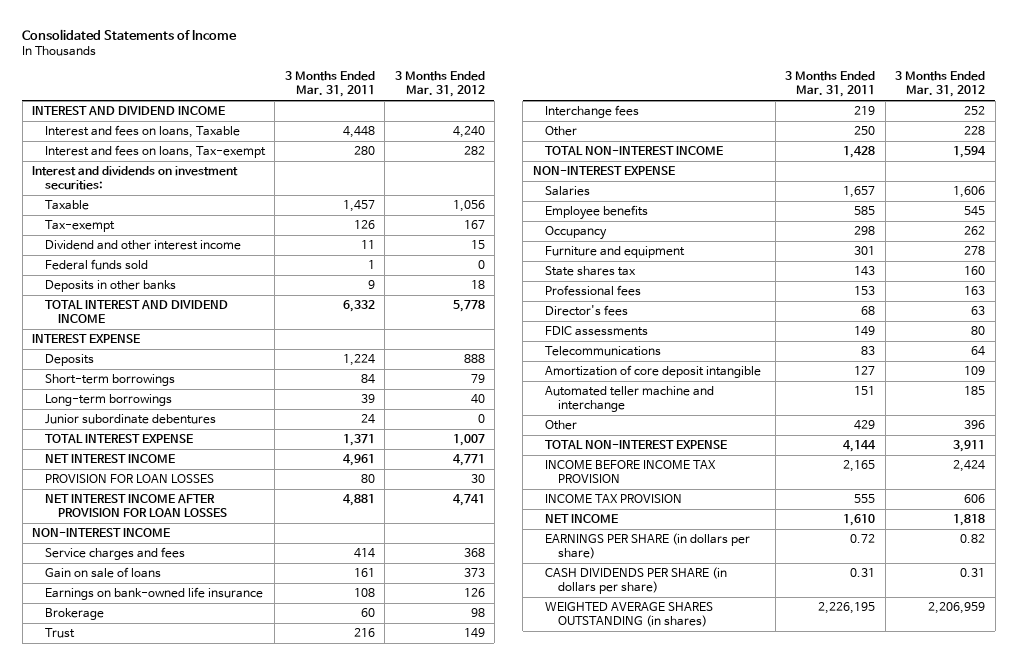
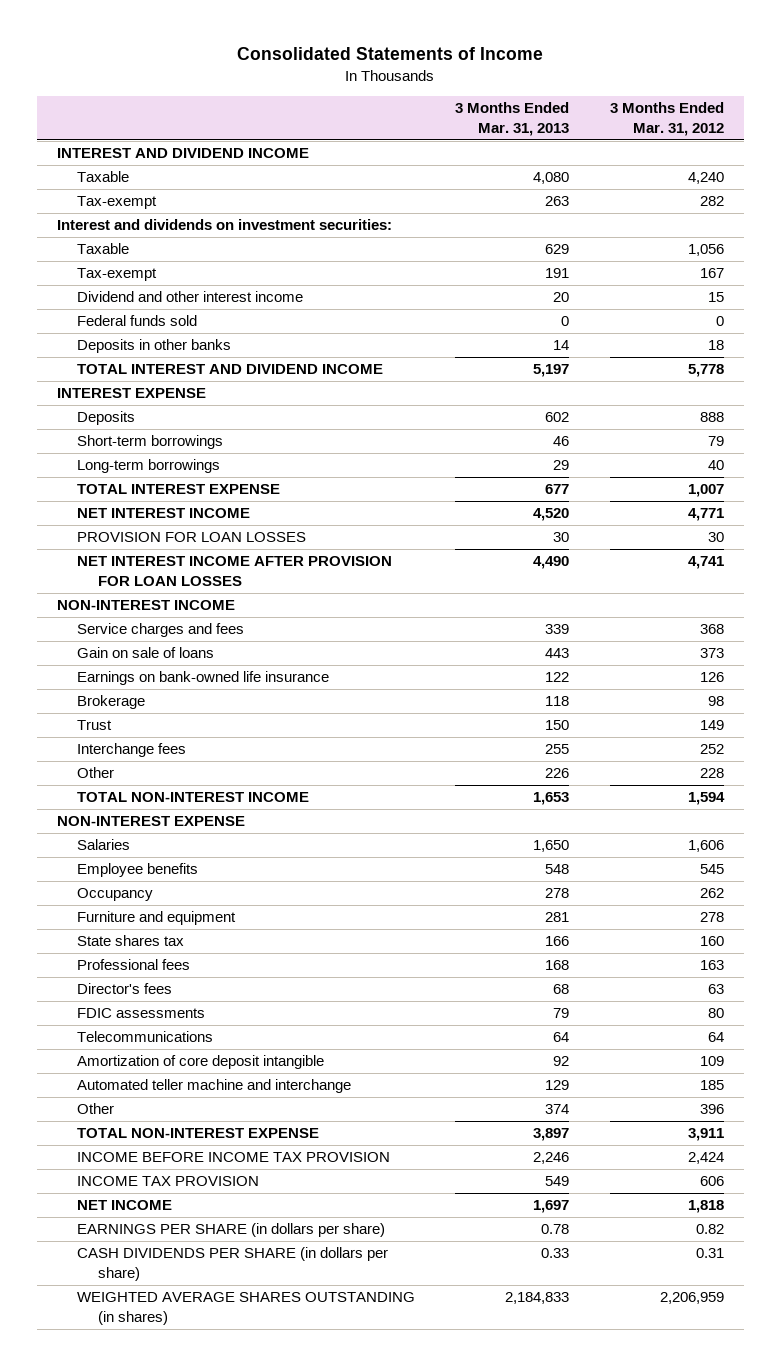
[284,71,375,98] 3 Months Ended Mar. 31, 2011 -> none
none -> [455,102,570,136] 3 Months Ended Mar. 31, 2013
[44,125,240,139] Interest and fees on loans, Taxable -> [77,171,130,183] Taxable
[44,145,266,159] Interest and fees on loans, Tax-exempt -> [77,196,158,210] Tax-exempt
[44,414,216,425] Junior subordinate debentures -> none

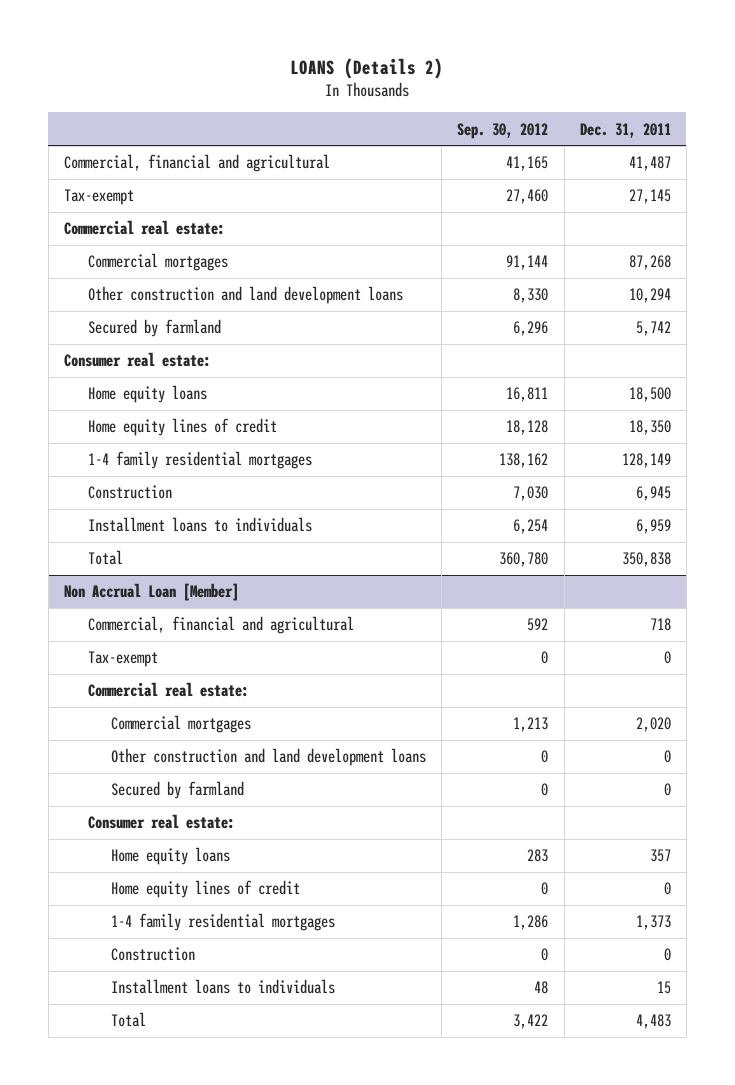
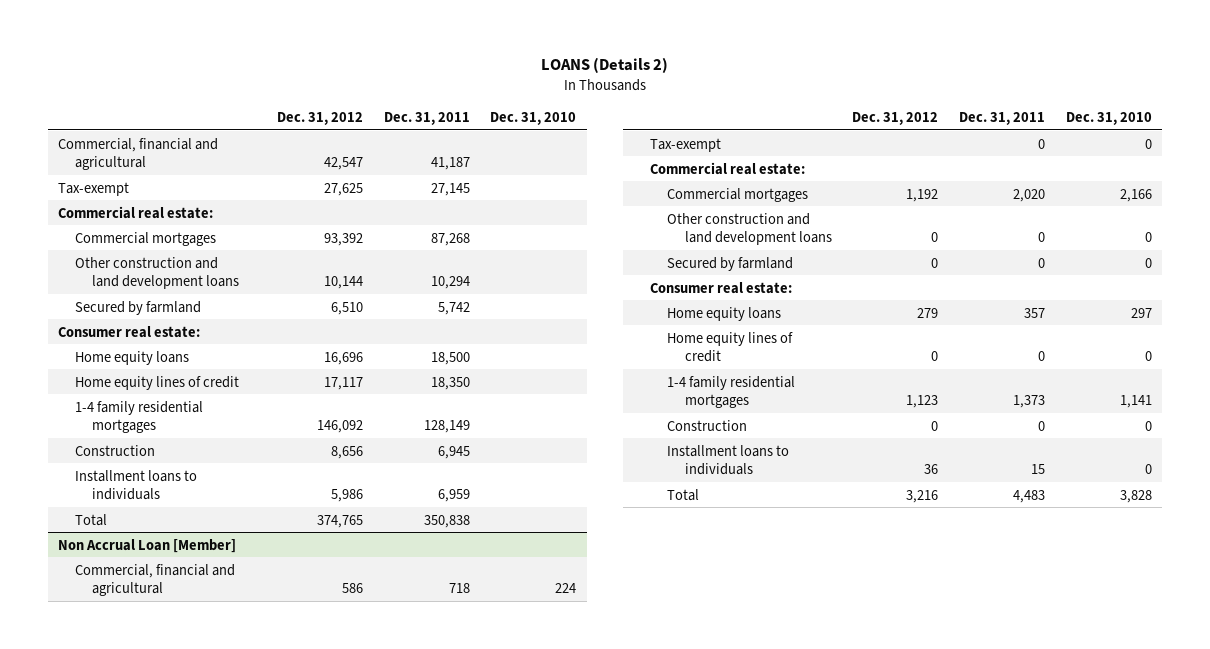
[457,122,549,139] Sep. 30, 2012 -> none
none -> [277,111,364,125] Dec. 31, 2012
none -> [490,111,577,125] Dec. 31, 2010
[628,156,671,172] 41,487 -> [430,156,470,170] 41,187

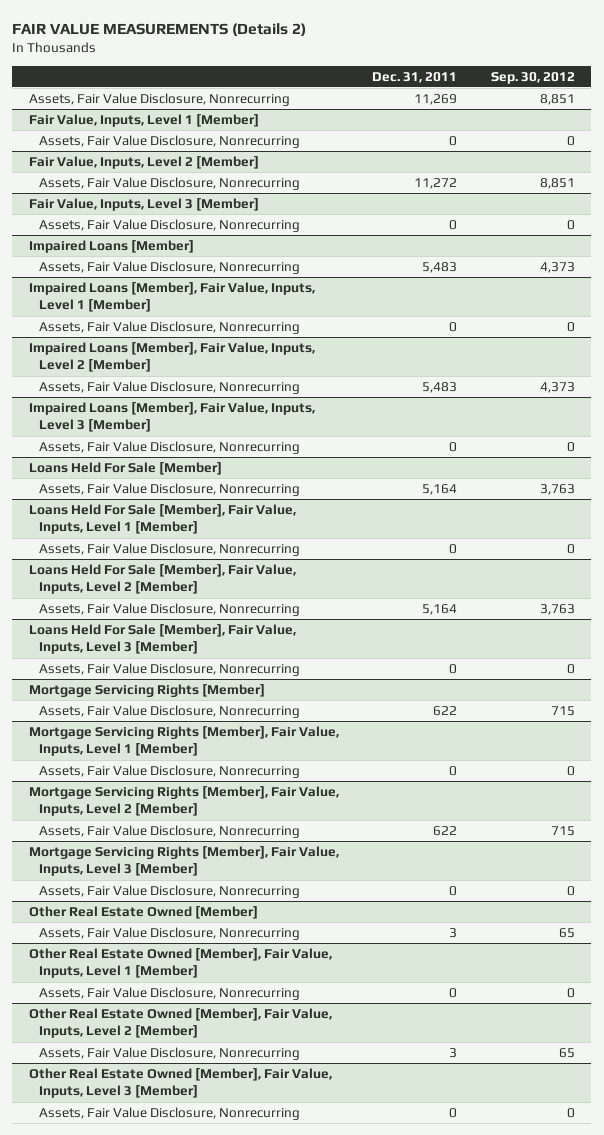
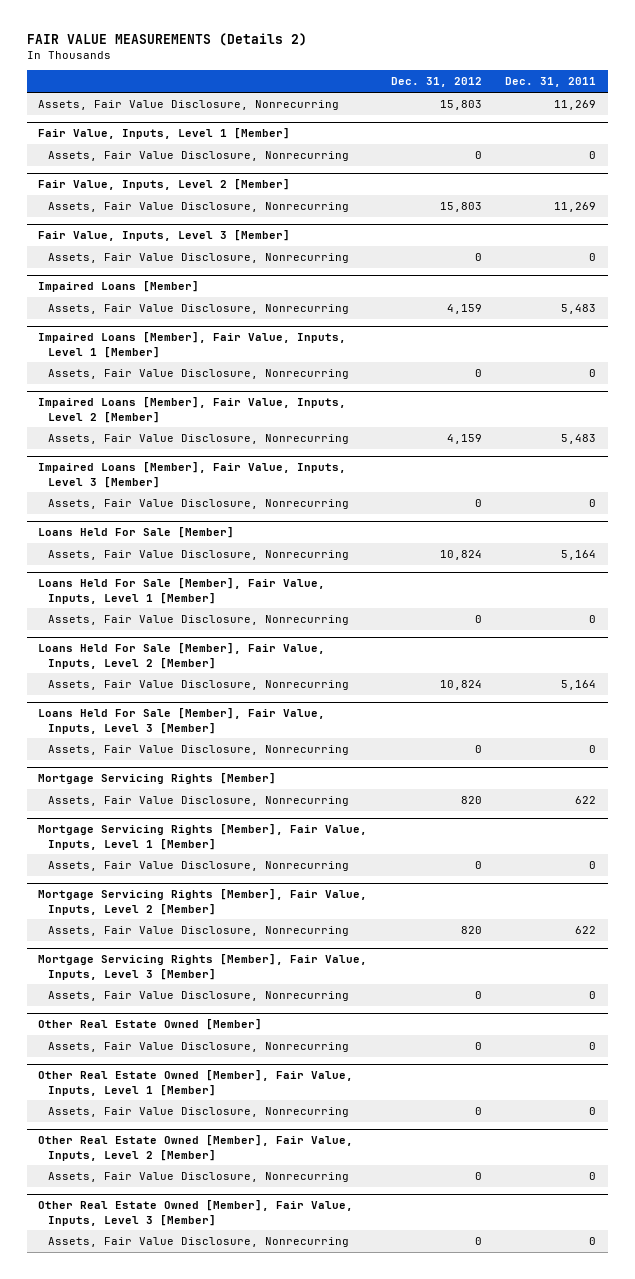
[490,71,575,84] Sep. 30, 2012 -> none
none -> [390,77,482,88] Dec. 31, 2012
[414,178,458,190] 11,272 -> [554,201,597,212] 11,269
[449,928,458,939] 3 -> [589,1041,597,1050] 0
[449,1048,458,1059] 3 -> [589,1171,597,1180] 0

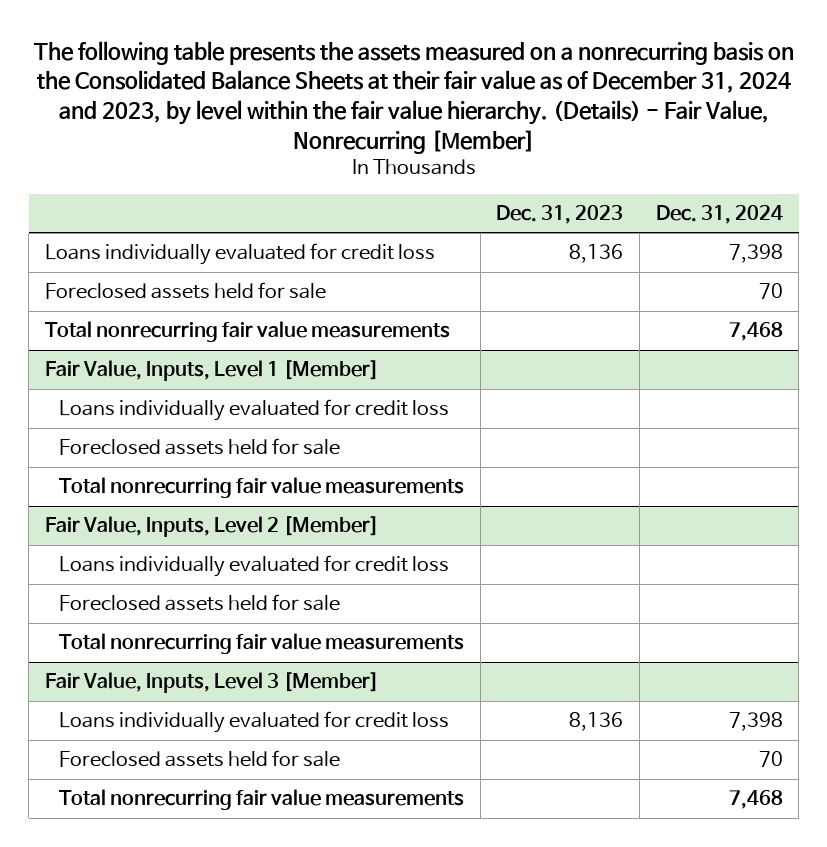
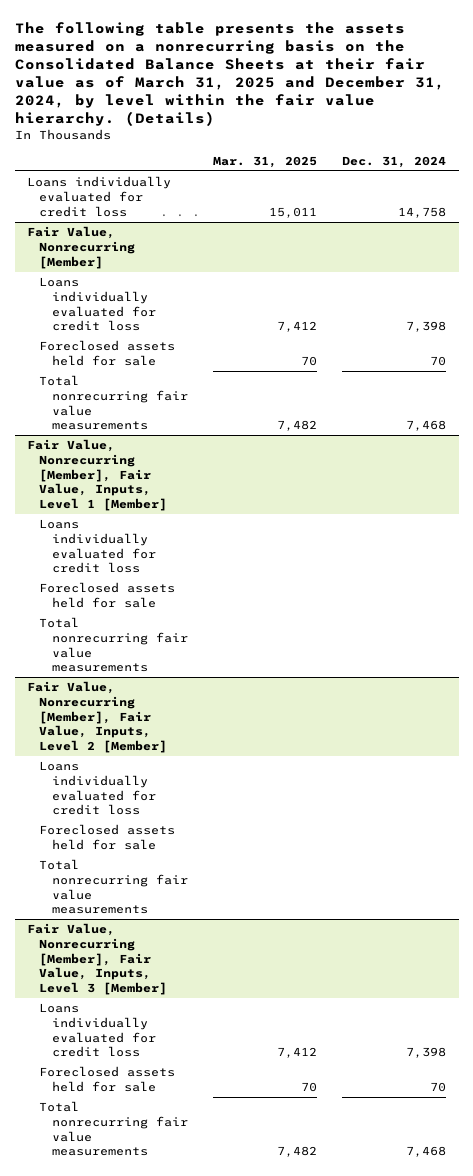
[33,40,794,155] The following table presents the assets measured on a nonrecurring basis on the Consolidated Balance Sheets at their fair value as of December 31, 2024 and 2023, by level within the fair value hierarchy. (Details) - Fair Value, Nonrecurring [Member] -> [14,21,445,127] The following table presents the assets measured on a nonrecurring basis on the Consolidated Balance Sheets at their fair value as of March 31, 2025 and December 31, 2024, by level within the fair value hierarchy. (Details)
[496,204,624,224] Dec. 31, 2023 -> none
none -> [212,155,317,168] Mar. 31, 2025
none -> [27,176,172,217] Loans individually evaluated for credit loss
none -> [27,226,136,269] Fair Value, Nonrecurring [Member]
[44,360,379,382] Fair Value, Inputs, Level 1 [Member] -> [27,439,168,512] Fair Value, Nonrecurring [Member], Fair Value, Inputs, Level 1 [Member]
[44,516,379,538] Fair Value, Inputs, Level 2 [Member] -> [27,681,168,754] Fair Value, Nonrecurring [Member], Fair Value, Inputs, Level 2 [Member]
[44,672,379,694] Fair Value, Inputs, Level 3 [Member] -> [27,923,168,996] Fair Value, Nonrecurring [Member], Fair Value, Inputs, Level 3 [Member]

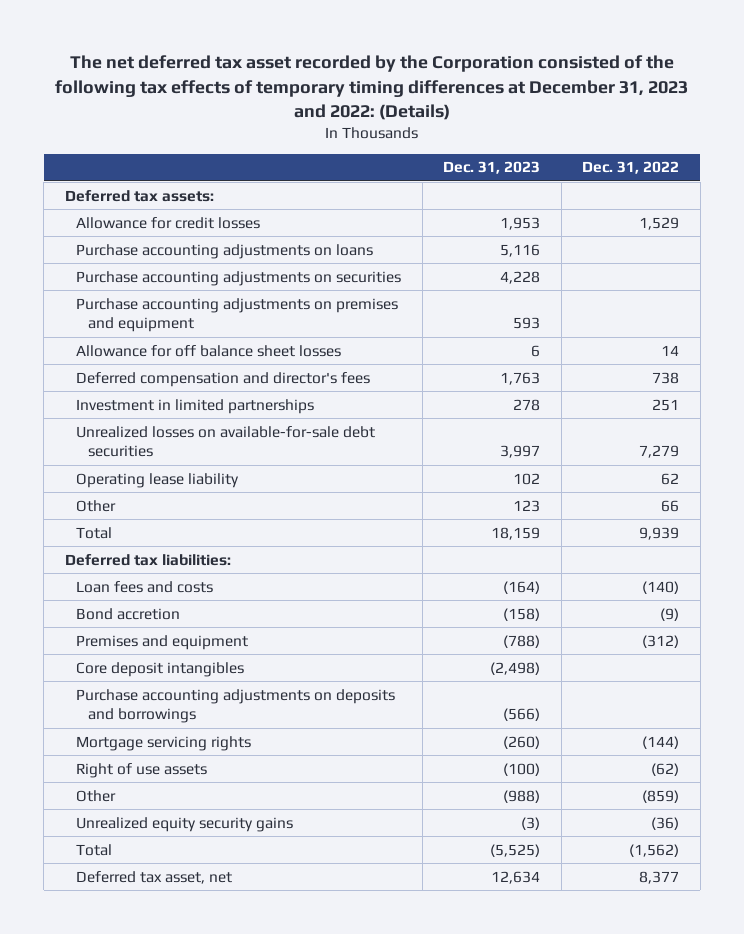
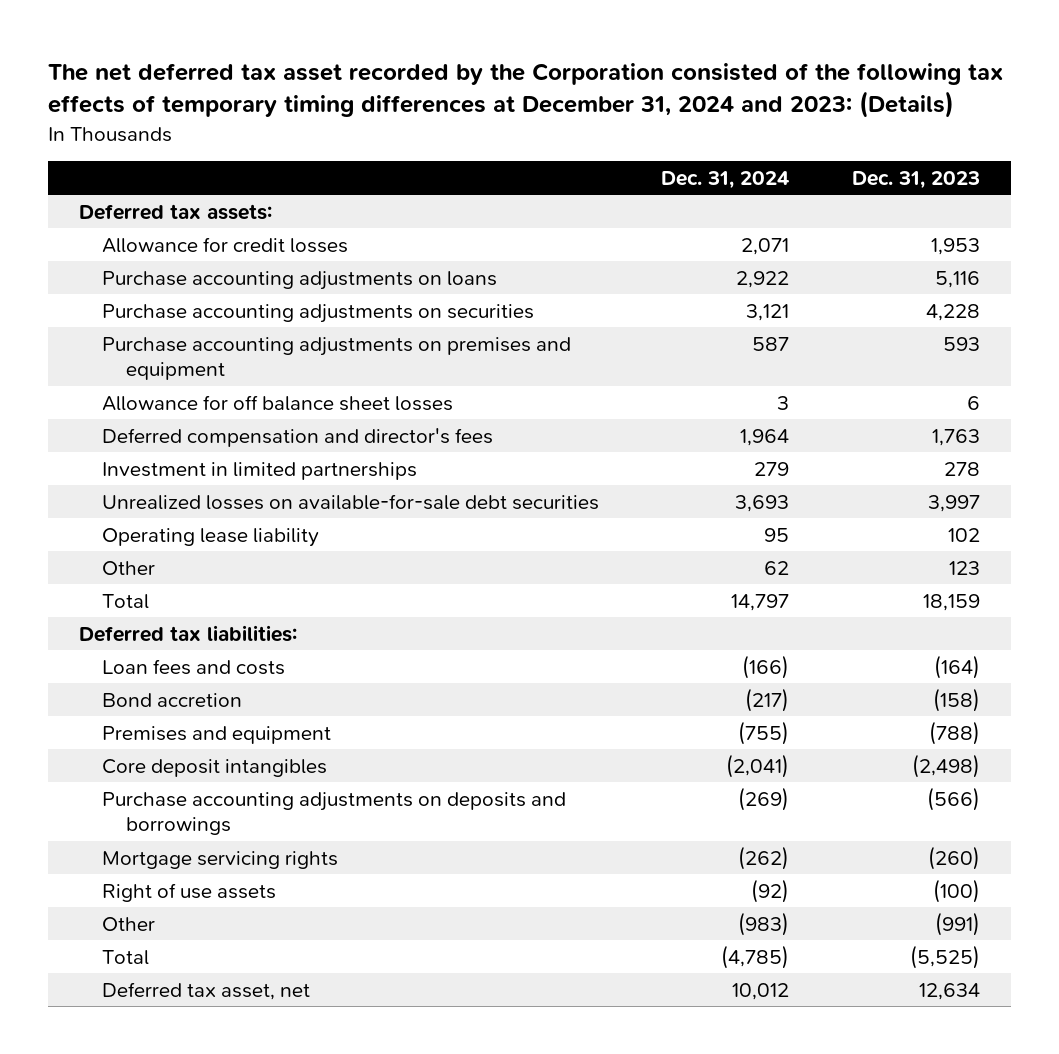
[55,55,689,121] The net deferred tax asset recorded by the Corporation consisted of the following tax effects of temporary timing differences at December 31, 2023 and 2022: (Details) -> [47,63,1003,119] The net deferred tax asset recorded by the Corporation consisted of the following tax effects of temporary timing differences at December 31, 2024 and 2023: (Details)
[582,161,680,175] Dec. 31, 2022 -> none
none -> [661,170,790,189] Dec. 31, 2024
[76,816,294,832] Unrealized equity security gains -> none
[503,789,541,803] (988) -> [934,911,980,936] (991)

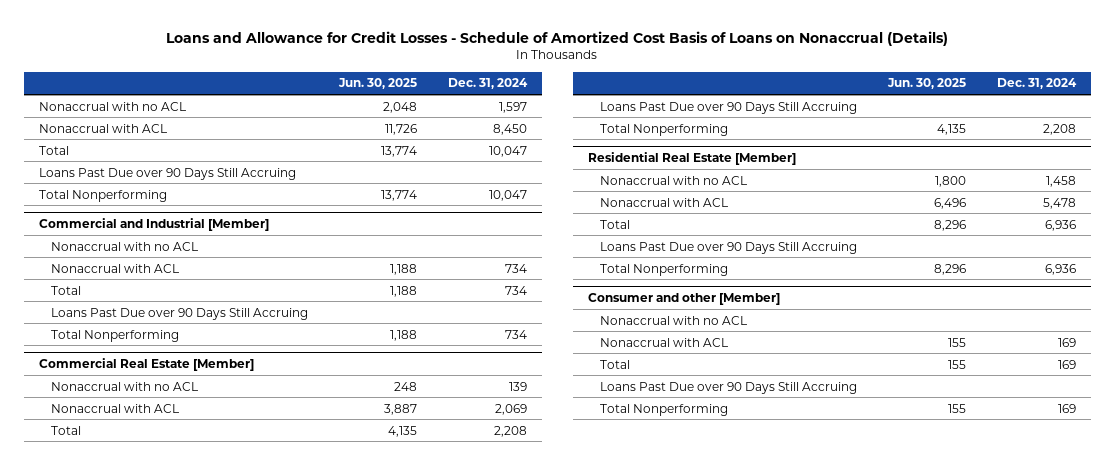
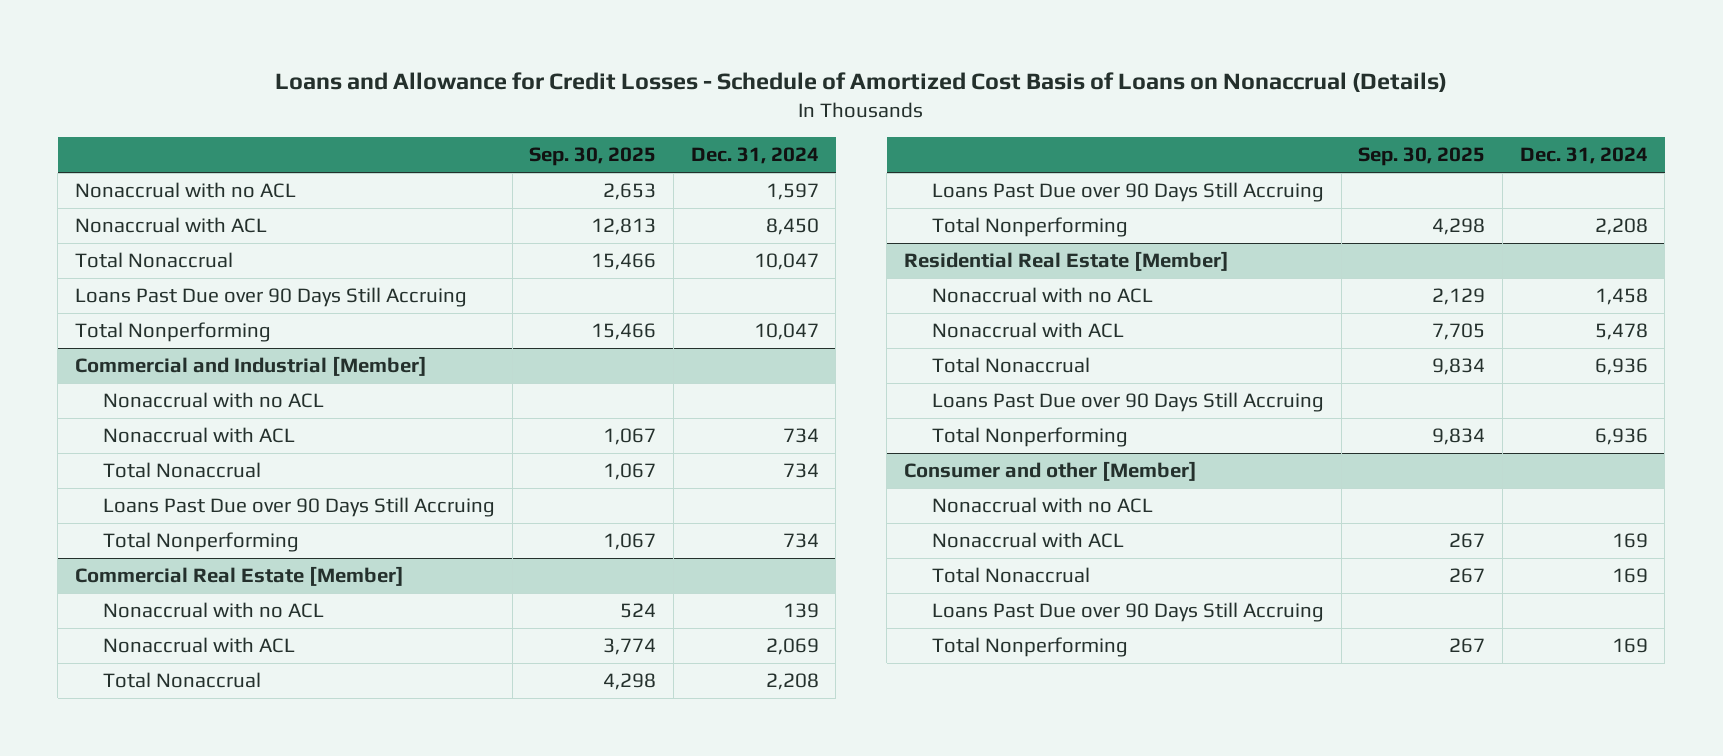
[337,78,417,90] Jun. 30, 2025 -> none
none -> [529,147,657,167] Sep. 30, 2025
[39,145,70,155] Total -> [74,252,233,269] Total Nonaccrual
[50,285,81,295] Total -> [102,462,261,479] Total Nonaccrual
[50,425,81,435] Total -> [102,672,261,689] Total Nonaccrual
[599,219,630,229] Total -> [931,357,1090,374] Total Nonaccrual
[599,359,630,369] Total -> [931,567,1090,584] Total Nonaccrual

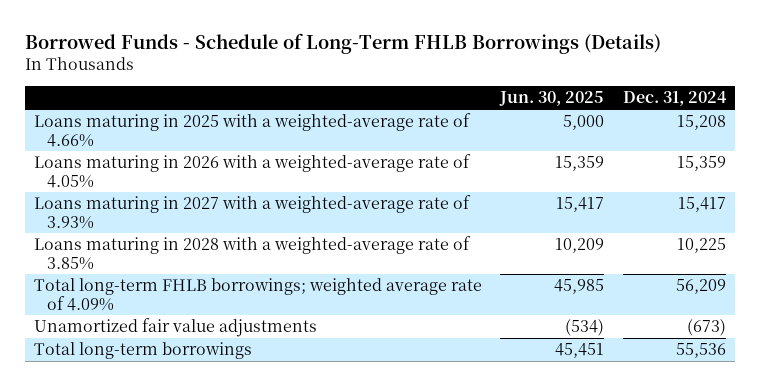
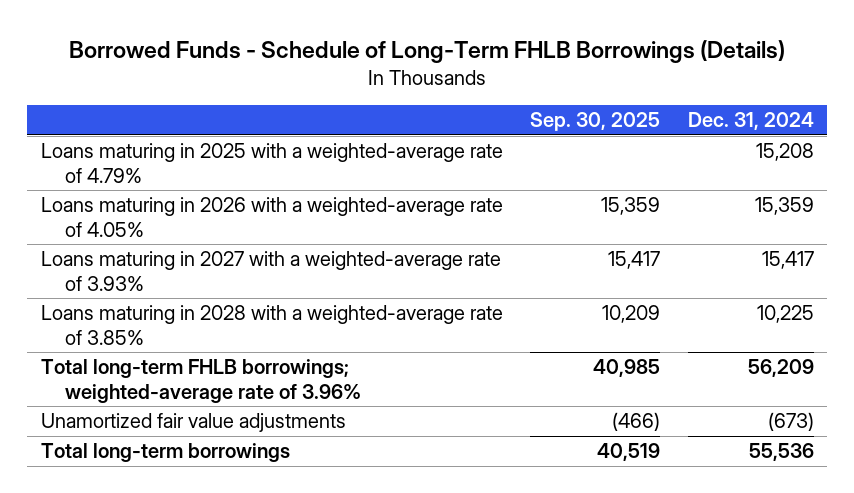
[499,91,605,107] Jun. 30, 2025 -> none
none -> [530,111,661,131] Sep. 30, 2025
[33,113,471,147] Loans maturing in 2025 with a weighted-average rate of 4.66% -> [40,143,503,183] Loans maturing in 2025 with a weighted-average rate of 4.79%
[33,278,482,311] Total long-term FHLB borrowings; weighted average rate of 4.09% -> [40,359,362,403] Total long-term FHLB borrowings; weighted-average rate of 3.96%

